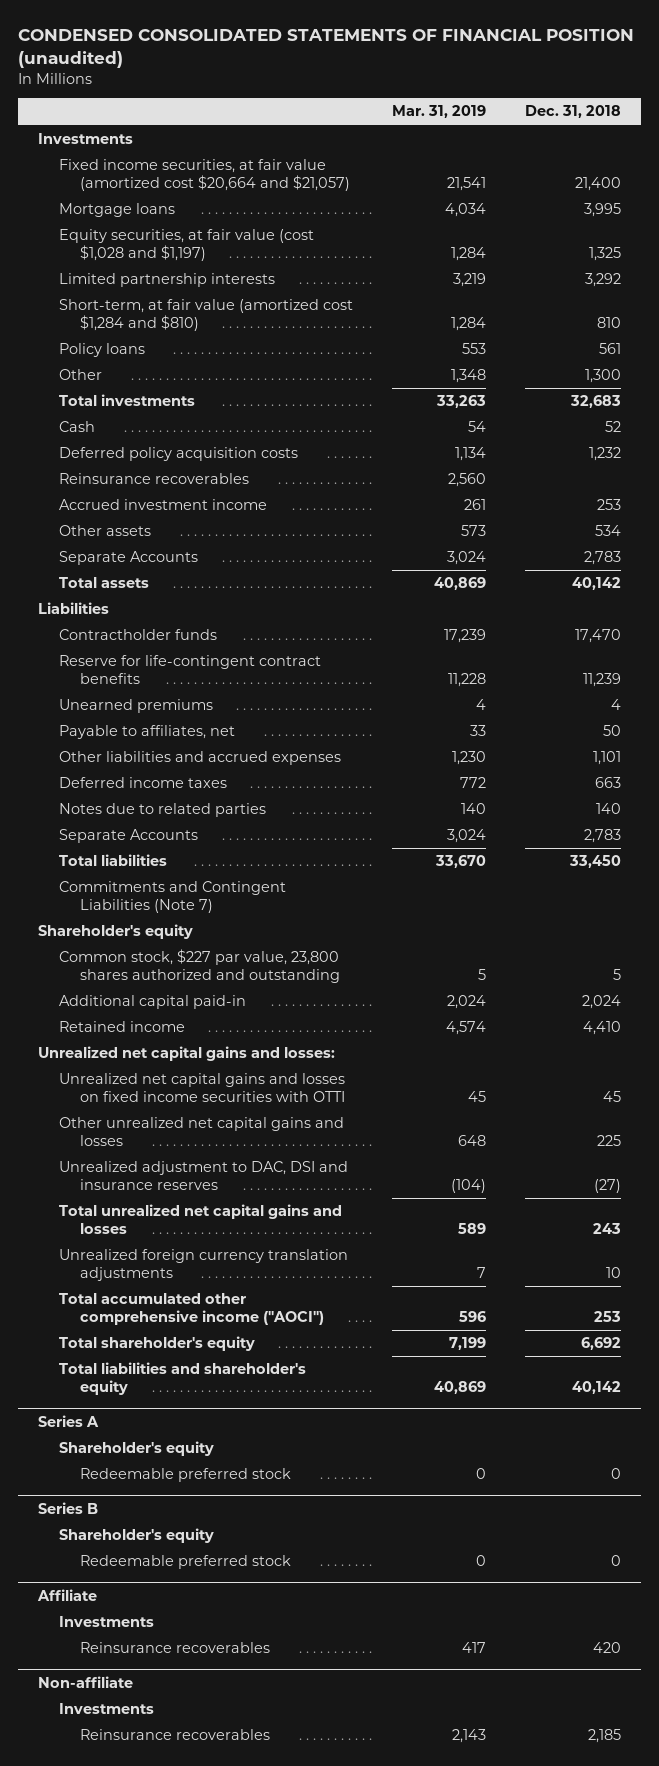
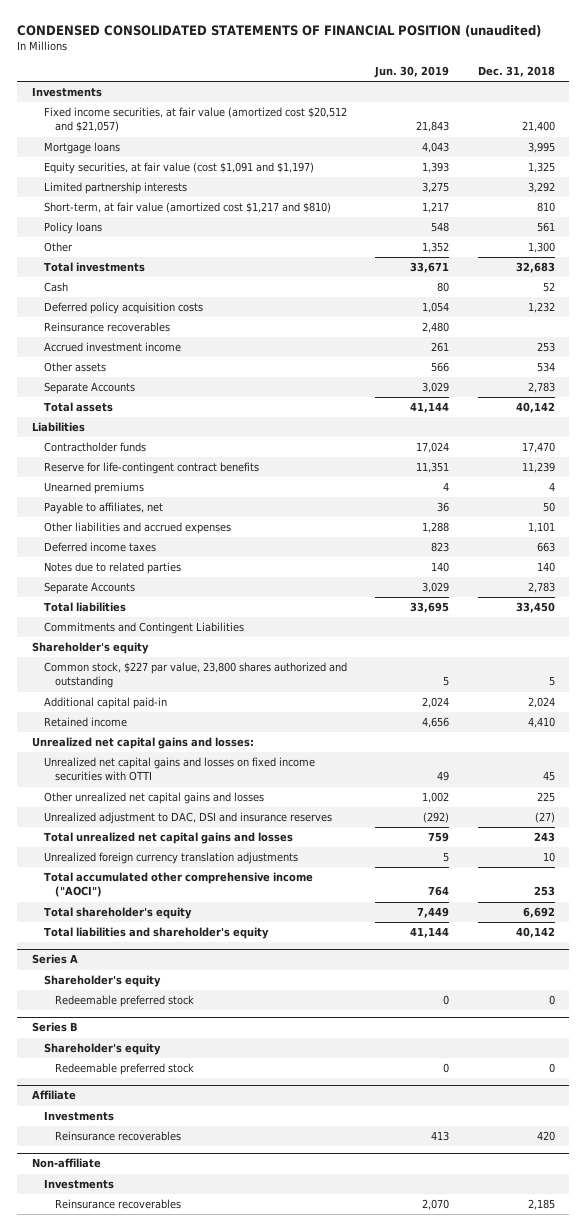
[392,105,487,119] Mar. 31, 2019 -> none
none -> [374,65,450,78] Jun. 30, 2019
[58,159,350,192] Fixed income securities, at fair value (amortized cost $20,664 and $21,057) -> [43,107,347,133] Fixed income securities, at fair value (amortized cost $20,512 and $21,057)
[58,229,314,262] Equity securities, at fair value (cost $1,028 and $1,197) -> [43,162,314,175] Equity securities, at fair value (cost $1,091 and $1,197)
[58,299,353,332] Short-term, at fair value (amortized cost $1,284 and $810) -> [43,202,331,214] Short-term, at fair value (amortized cost $1,217 and $810)
[58,881,286,914] Commitments and Contingent Liabilities (Note 7) -> [43,622,244,635] Commitments and Contingent Liabilities

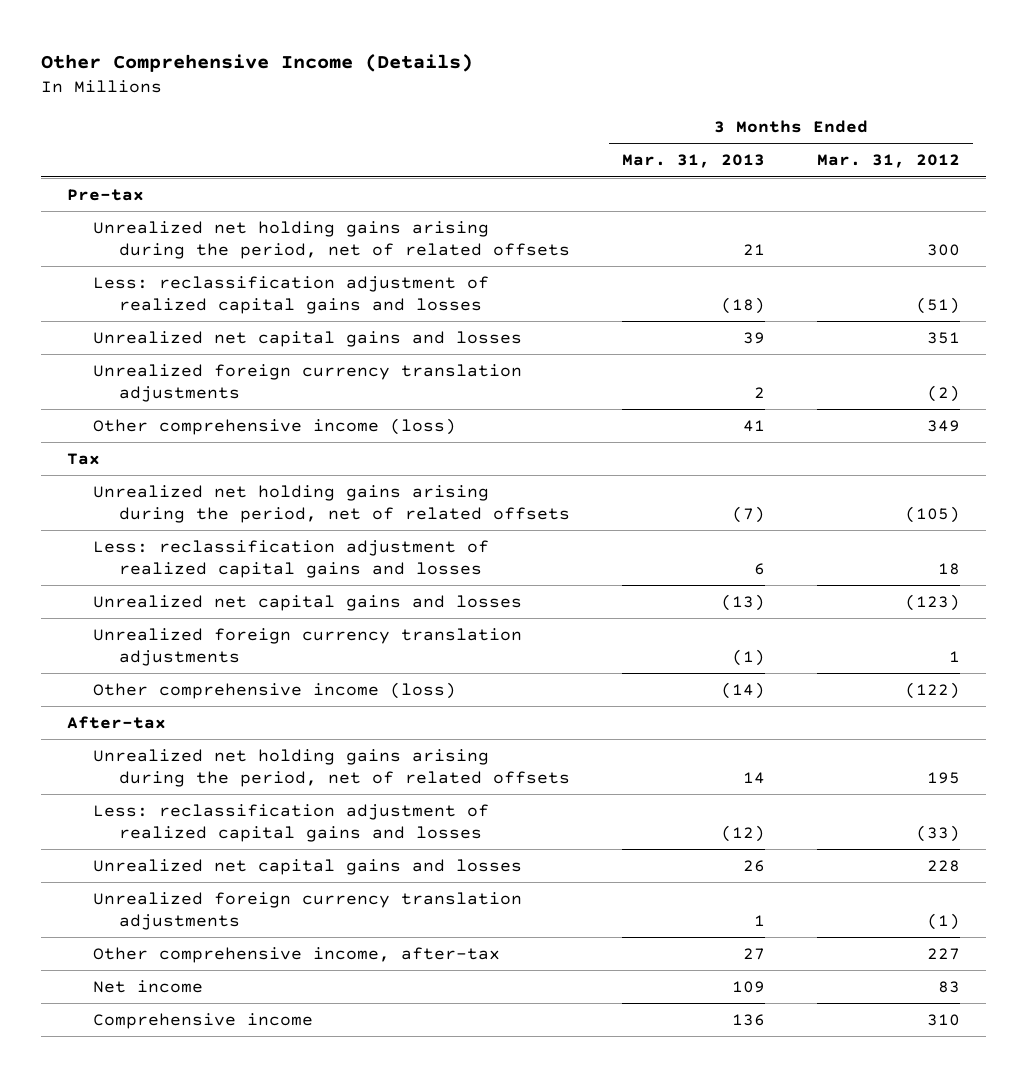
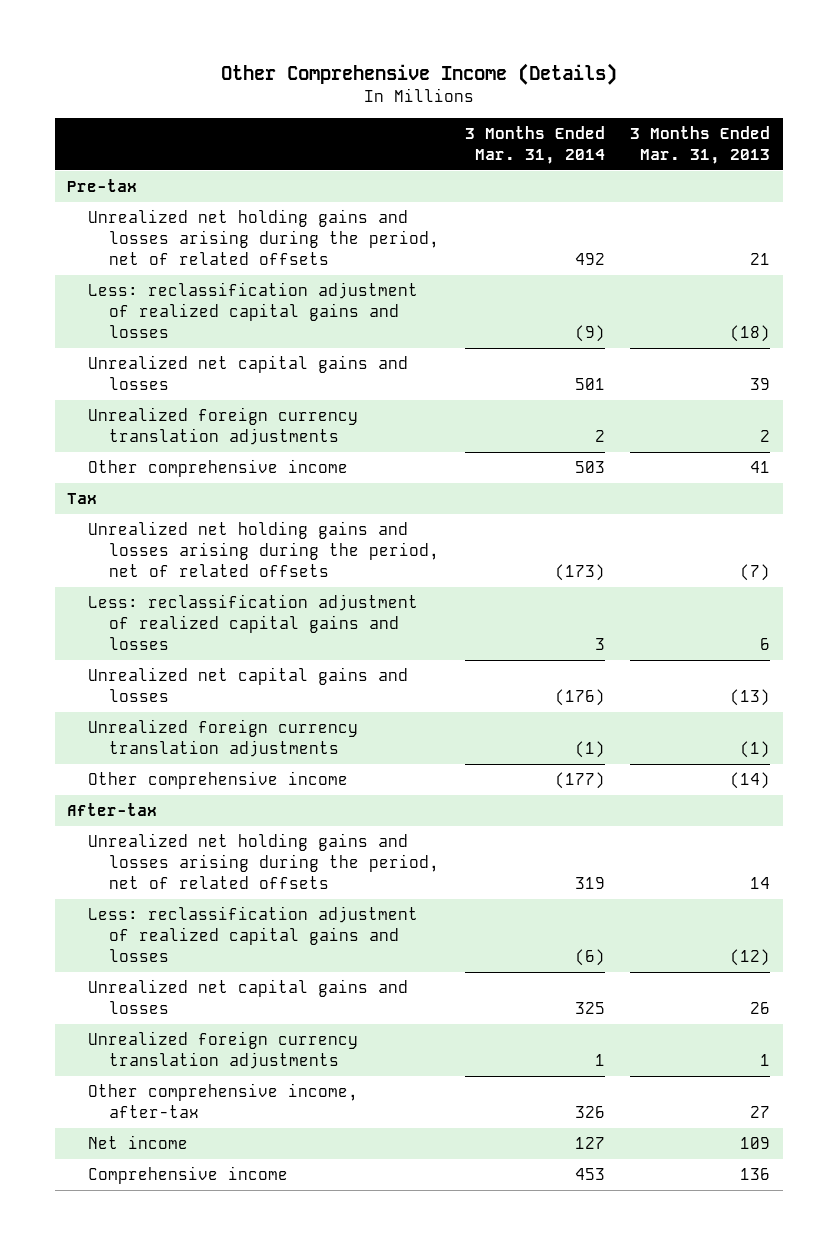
[817,154,961,169] Mar. 31, 2012 -> none
none -> [464,126,605,165] 3 Months Ended Mar. 31, 2014
[92,220,571,260] Unrealized net holding gains arising during the period, net of related offsets -> [88,209,440,266] Unrealized net holding gains and losses arising during the period, net of related offsets
[92,417,456,435] Other comprehensive income (loss) -> [88,459,349,478] Other comprehensive income
[92,484,571,524] Unrealized net holding gains arising during the period, net of related offsets -> [88,521,440,578] Unrealized net holding gains and losses arising during the period, net of related offsets
[92,681,456,699] Other comprehensive income (loss) -> [88,771,349,790] Other comprehensive income
[92,748,571,788] Unrealized net holding gains arising during the period, net of related offsets -> [88,833,440,890] Unrealized net holding gains and losses arising during the period, net of related offsets

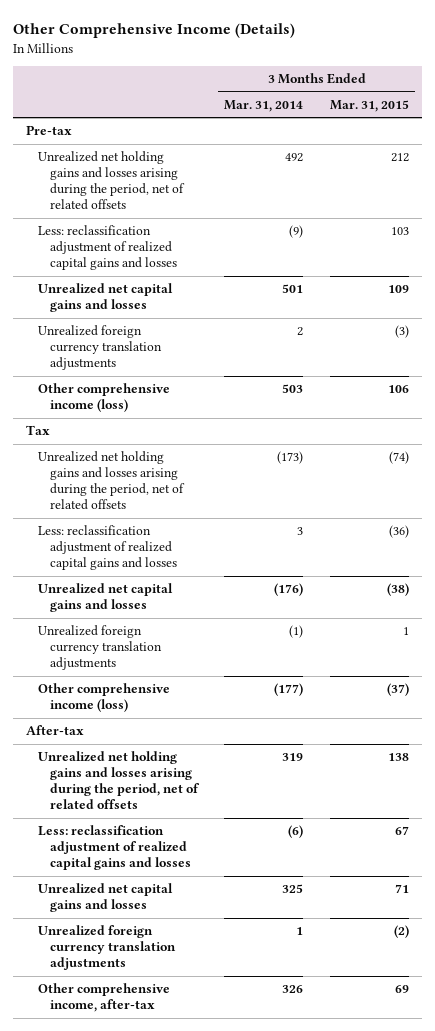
[630,126,771,165] 3 Months Ended Mar. 31, 2013 -> none
none -> [329,99,409,112] Mar. 31, 2015
[88,459,349,478] Other comprehensive income -> [38,383,171,413] Other comprehensive income (loss)
[88,771,349,790] Other comprehensive income -> [38,683,171,713] Other comprehensive income (loss)
[88,1135,189,1150] Net income -> none
[88,1166,289,1185] Comprehensive income -> none

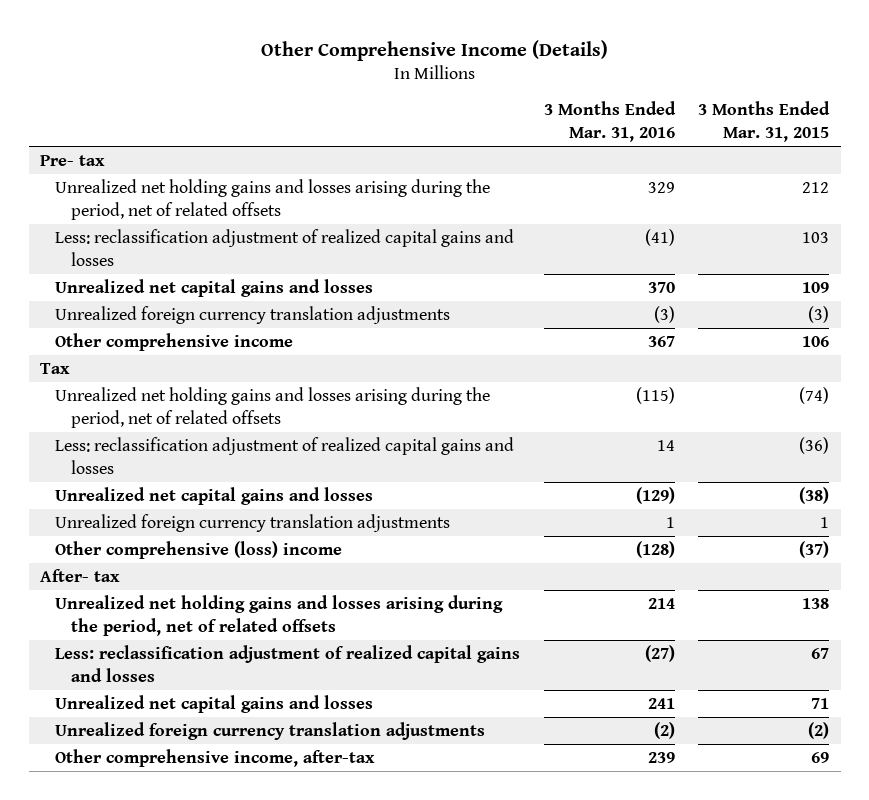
[224,99,304,112] Mar. 31, 2014 -> none
none -> [543,101,676,142] 3 Months Ended Mar. 31, 2016
[26,125,73,136] Pre-tax -> [40,155,106,167] Pre- tax
[38,383,171,413] Other comprehensive income (loss) -> [55,333,294,352] Other comprehensive income
[38,683,171,713] Other comprehensive income (loss) -> [55,541,343,560] Other comprehensive (loss) income
[26,725,85,736] After-tax -> [40,569,121,583] After- tax

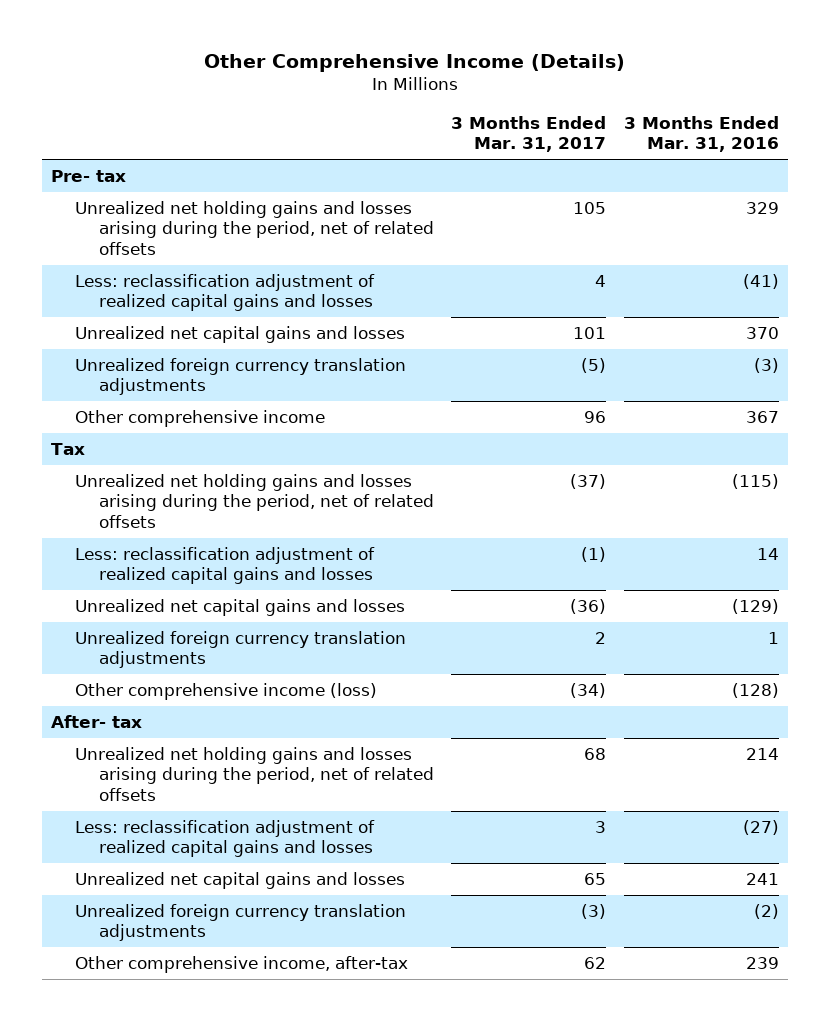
[697,101,830,142] 3 Months Ended Mar. 31, 2015 -> none
none -> [451,115,607,153] 3 Months Ended Mar. 31, 2017
[55,541,343,560] Other comprehensive (loss) income -> [74,683,377,701] Other comprehensive income (loss)

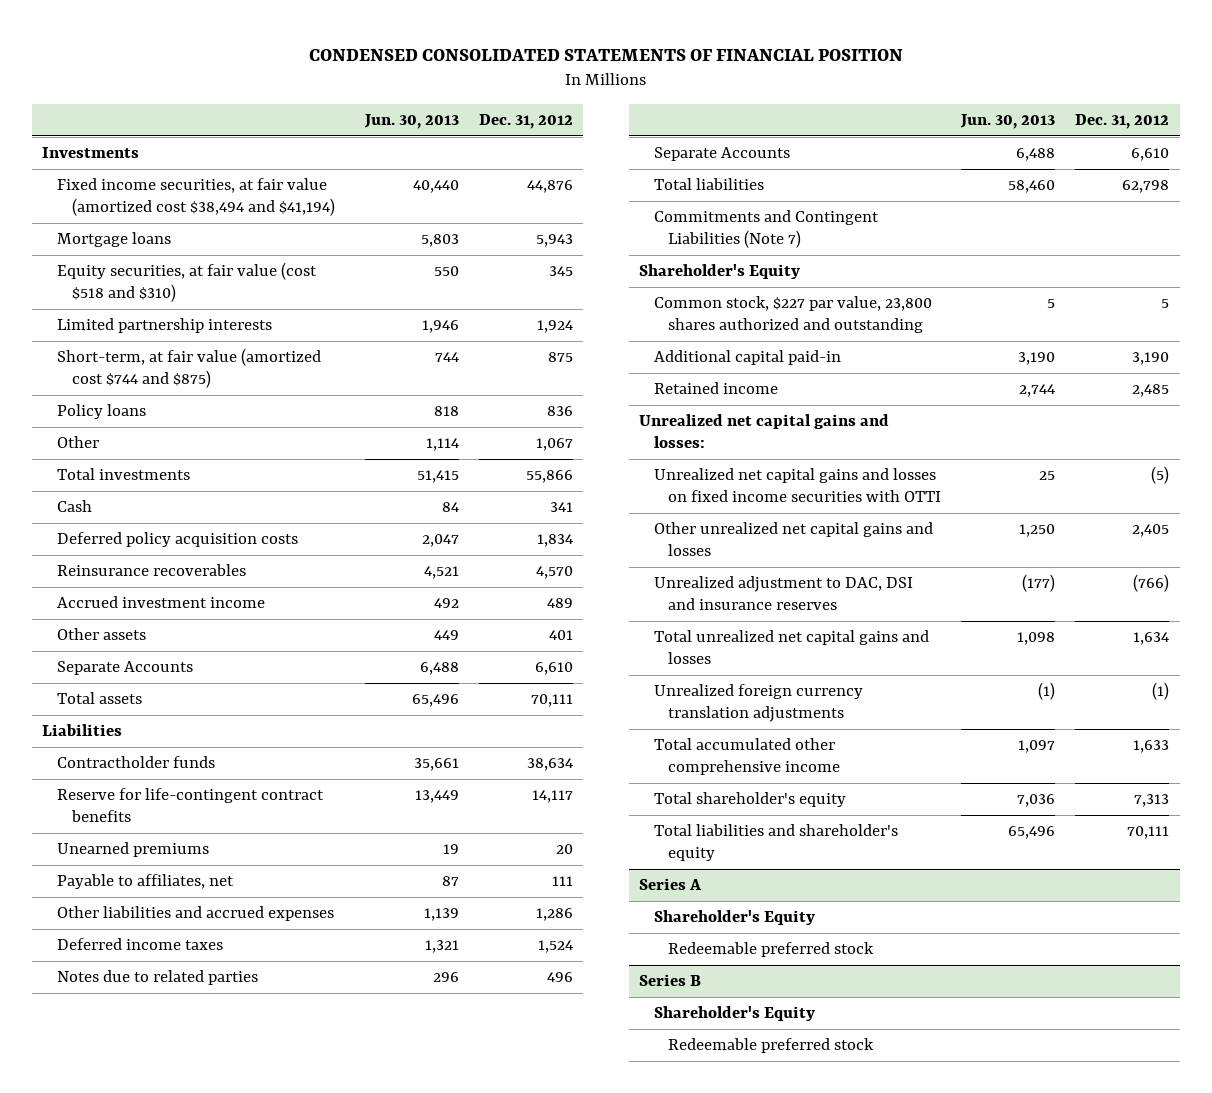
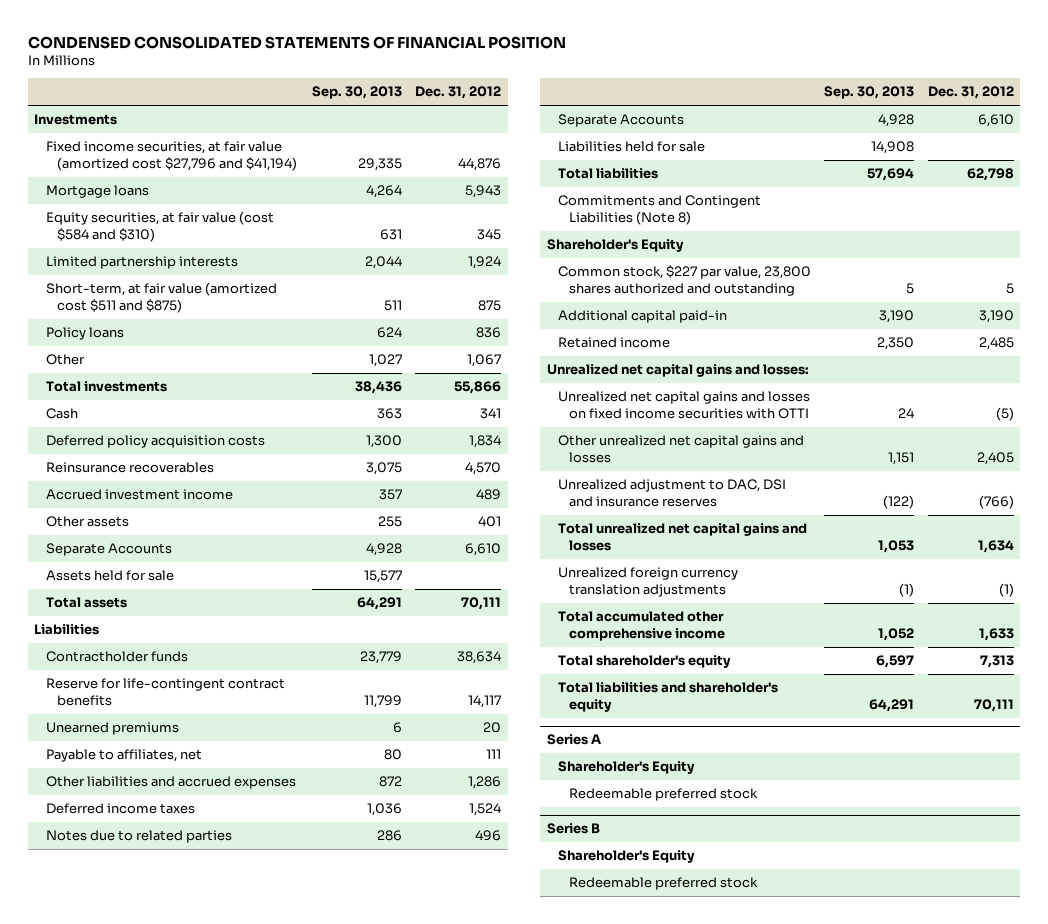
[363,114,459,130] Jun. 30, 2013 -> none
none -> [311,86,402,100] Sep. 30, 2013
[56,178,335,217] Fixed income securities, at fair value (amortized cost $38,494 and $41,194) -> [45,141,297,171] Fixed income securities, at fair value (amortized cost $27,796 and $41,194)
[56,262,317,303] Equity securities, at fair value (cost $518 and $310) -> [45,211,274,242] Equity securities, at fair value (cost $584 and $310)
[56,348,321,389] Short-term, at fair value (amortized cost $744 and $875) -> [45,282,277,313] Short-term, at fair value (amortized cost $511 and $875)
none -> [45,570,174,582] Assets held for sale
none -> [557,141,705,153] Liabilities held for sale
[653,210,879,249] Commitments and Contingent Liabilities (Note 7) -> [557,195,761,225] Commitments and Contingent Liabilities (Note 8)

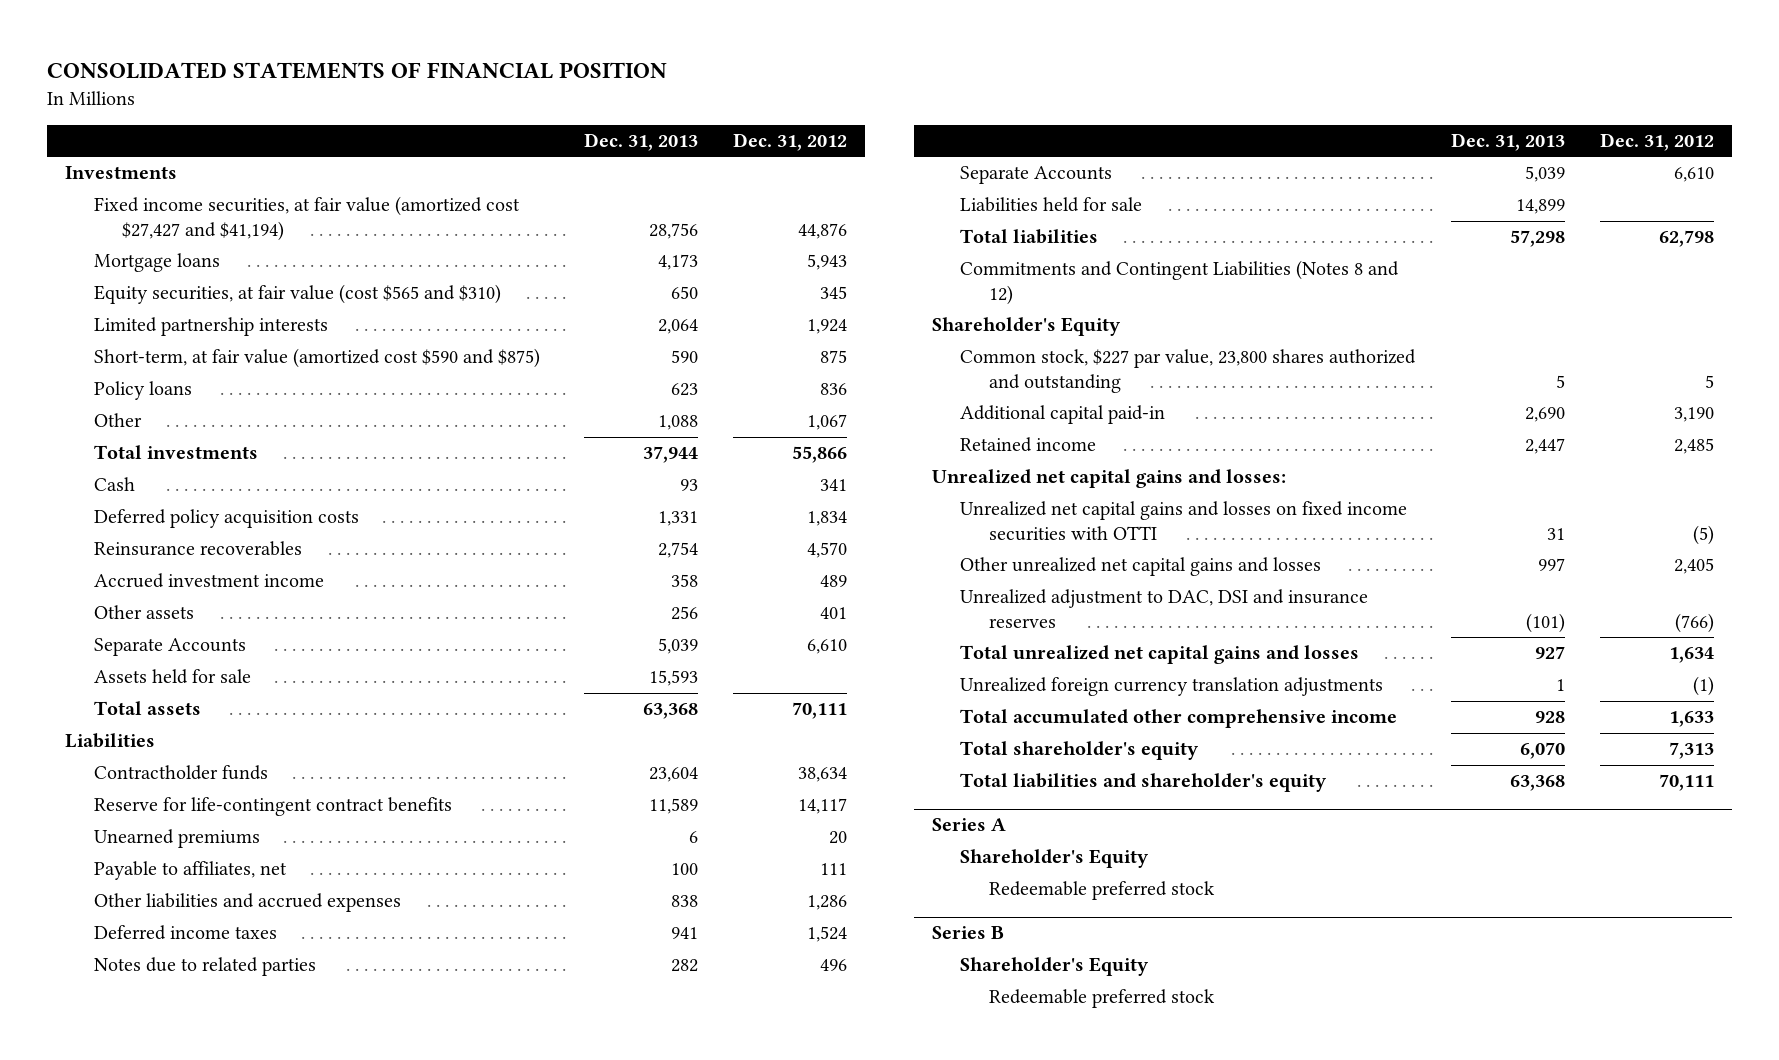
[27,35,566,49] CONDENSED CONSOLIDATED STATEMENTS OF FINANCIAL POSITION -> [47,62,668,80] CONSOLIDATED STATEMENTS OF FINANCIAL POSITION
[311,86,402,100] Sep. 30, 2013 -> none
none -> [583,133,698,152] Dec. 31, 2013
[45,141,297,171] Fixed income securities, at fair value (amortized cost $27,796 and $41,194) -> [93,196,520,241] Fixed income securities, at fair value (amortized cost $27,427 and $41,194)
[45,211,274,242] Equity securities, at fair value (cost $584 and $310) -> [93,284,501,305] Equity securities, at fair value (cost $565 and $310)
[45,282,277,313] Short-term, at fair value (amortized cost $511 and $875) -> [93,348,540,369] Short-term, at fair value (amortized cost $590 and $875)
[557,195,761,225] Commitments and Contingent Liabilities (Note 8) -> [960,260,1400,305] Commitments and Contingent Liabilities (Notes 8 and 12)

